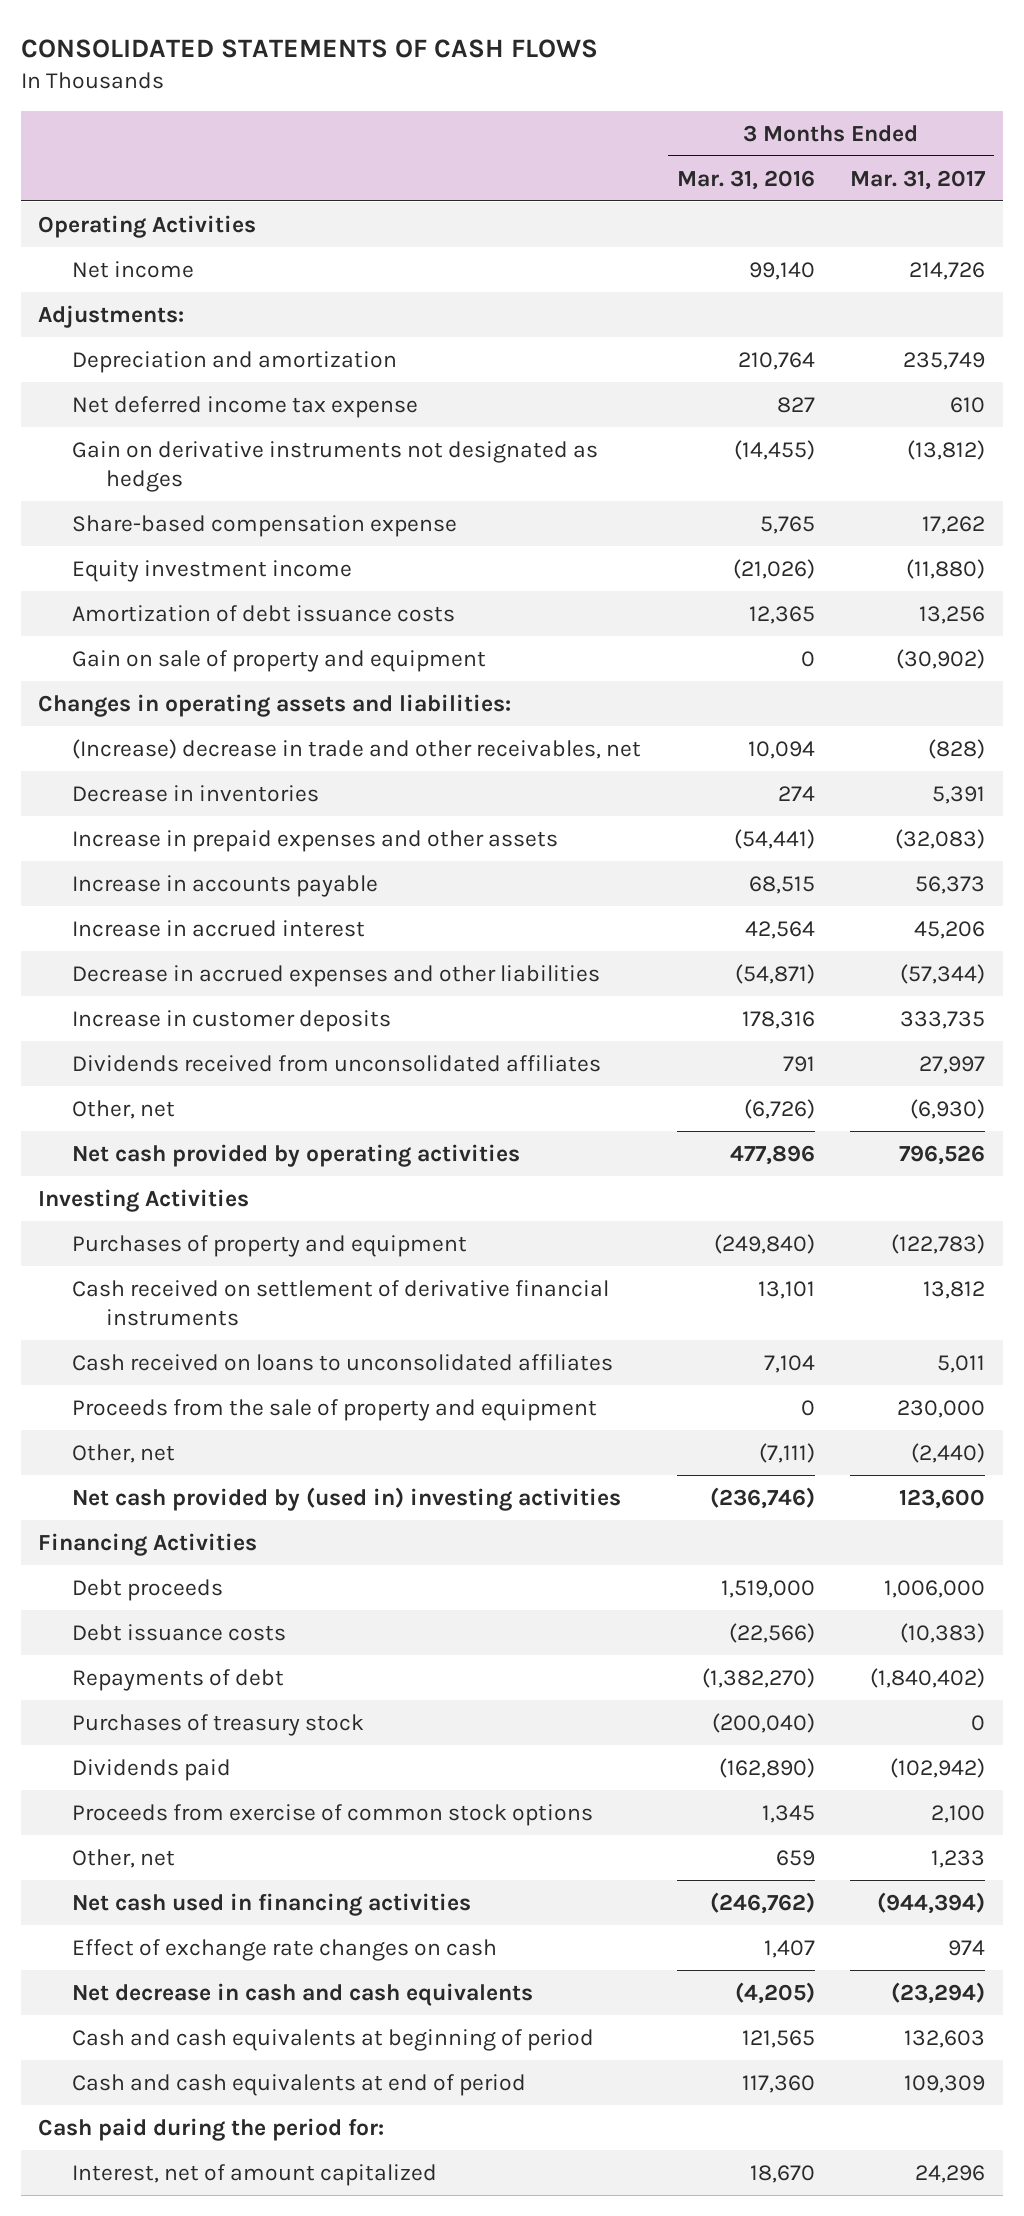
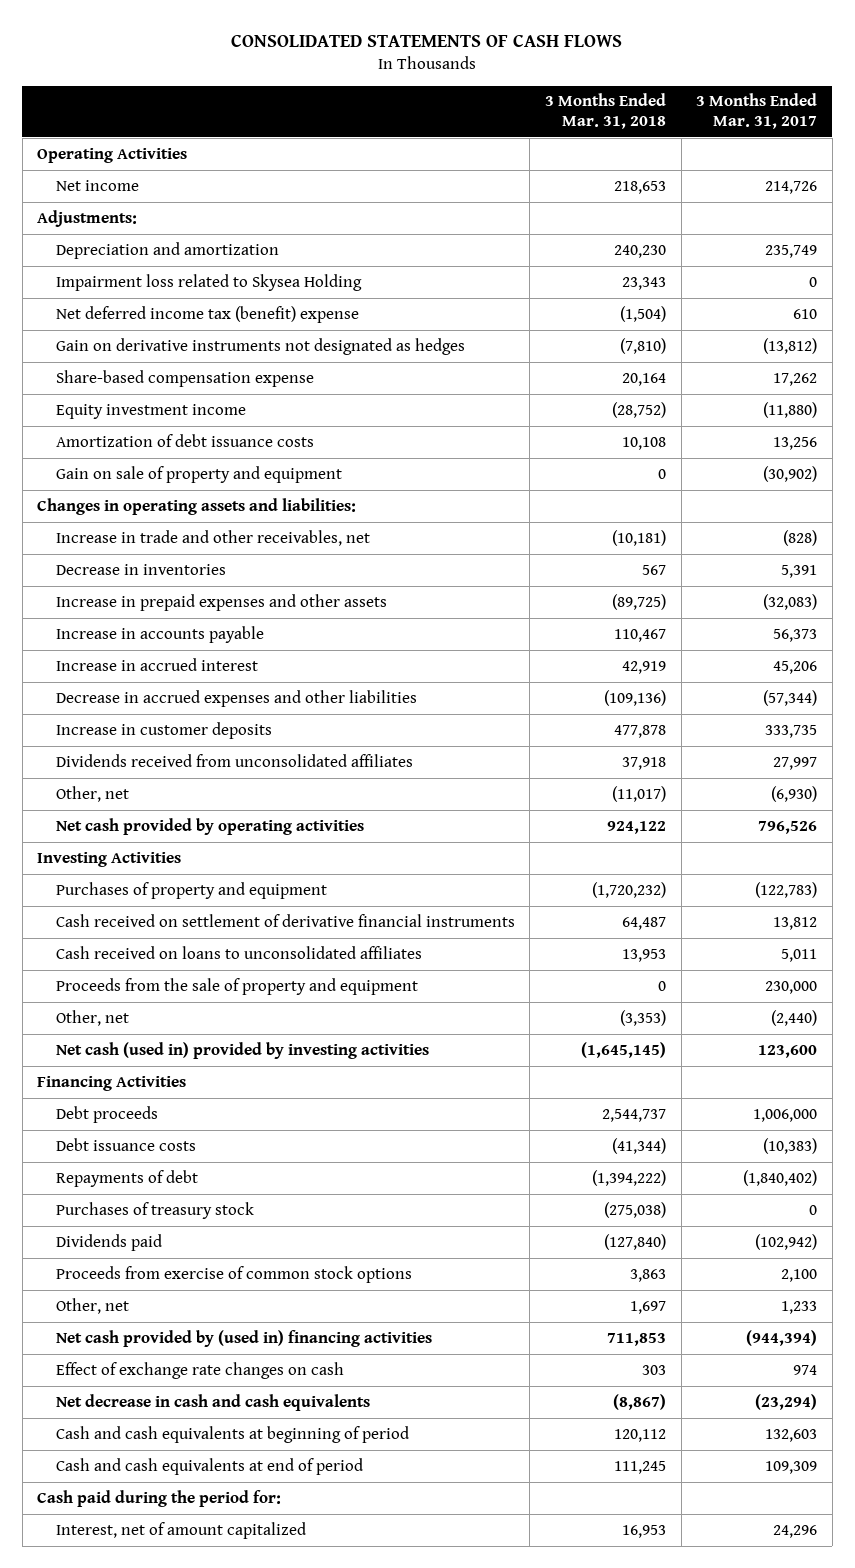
[676,169,815,190] Mar. 31, 2016 -> none
none -> [545,93,667,130] 3 Months Ended Mar. 31, 2018
none -> [55,273,362,291] Impairment loss related to Skysea Holding
[72,395,419,418] Net deferred income tax expense -> [55,305,359,323] Net deferred income tax (benefit) expense
[72,738,642,759] (Increase) decrease in trade and other receivables, net -> [55,529,370,546] Increase in trade and other receivables, net
[72,1486,622,1511] Net cash provided by (used in) investing activities -> [55,1041,429,1059] Net cash (used in) provided by investing activities
[72,1892,472,1916] Net cash used in financing activities -> [55,1329,432,1347] Net cash provided by (used in) financing activities

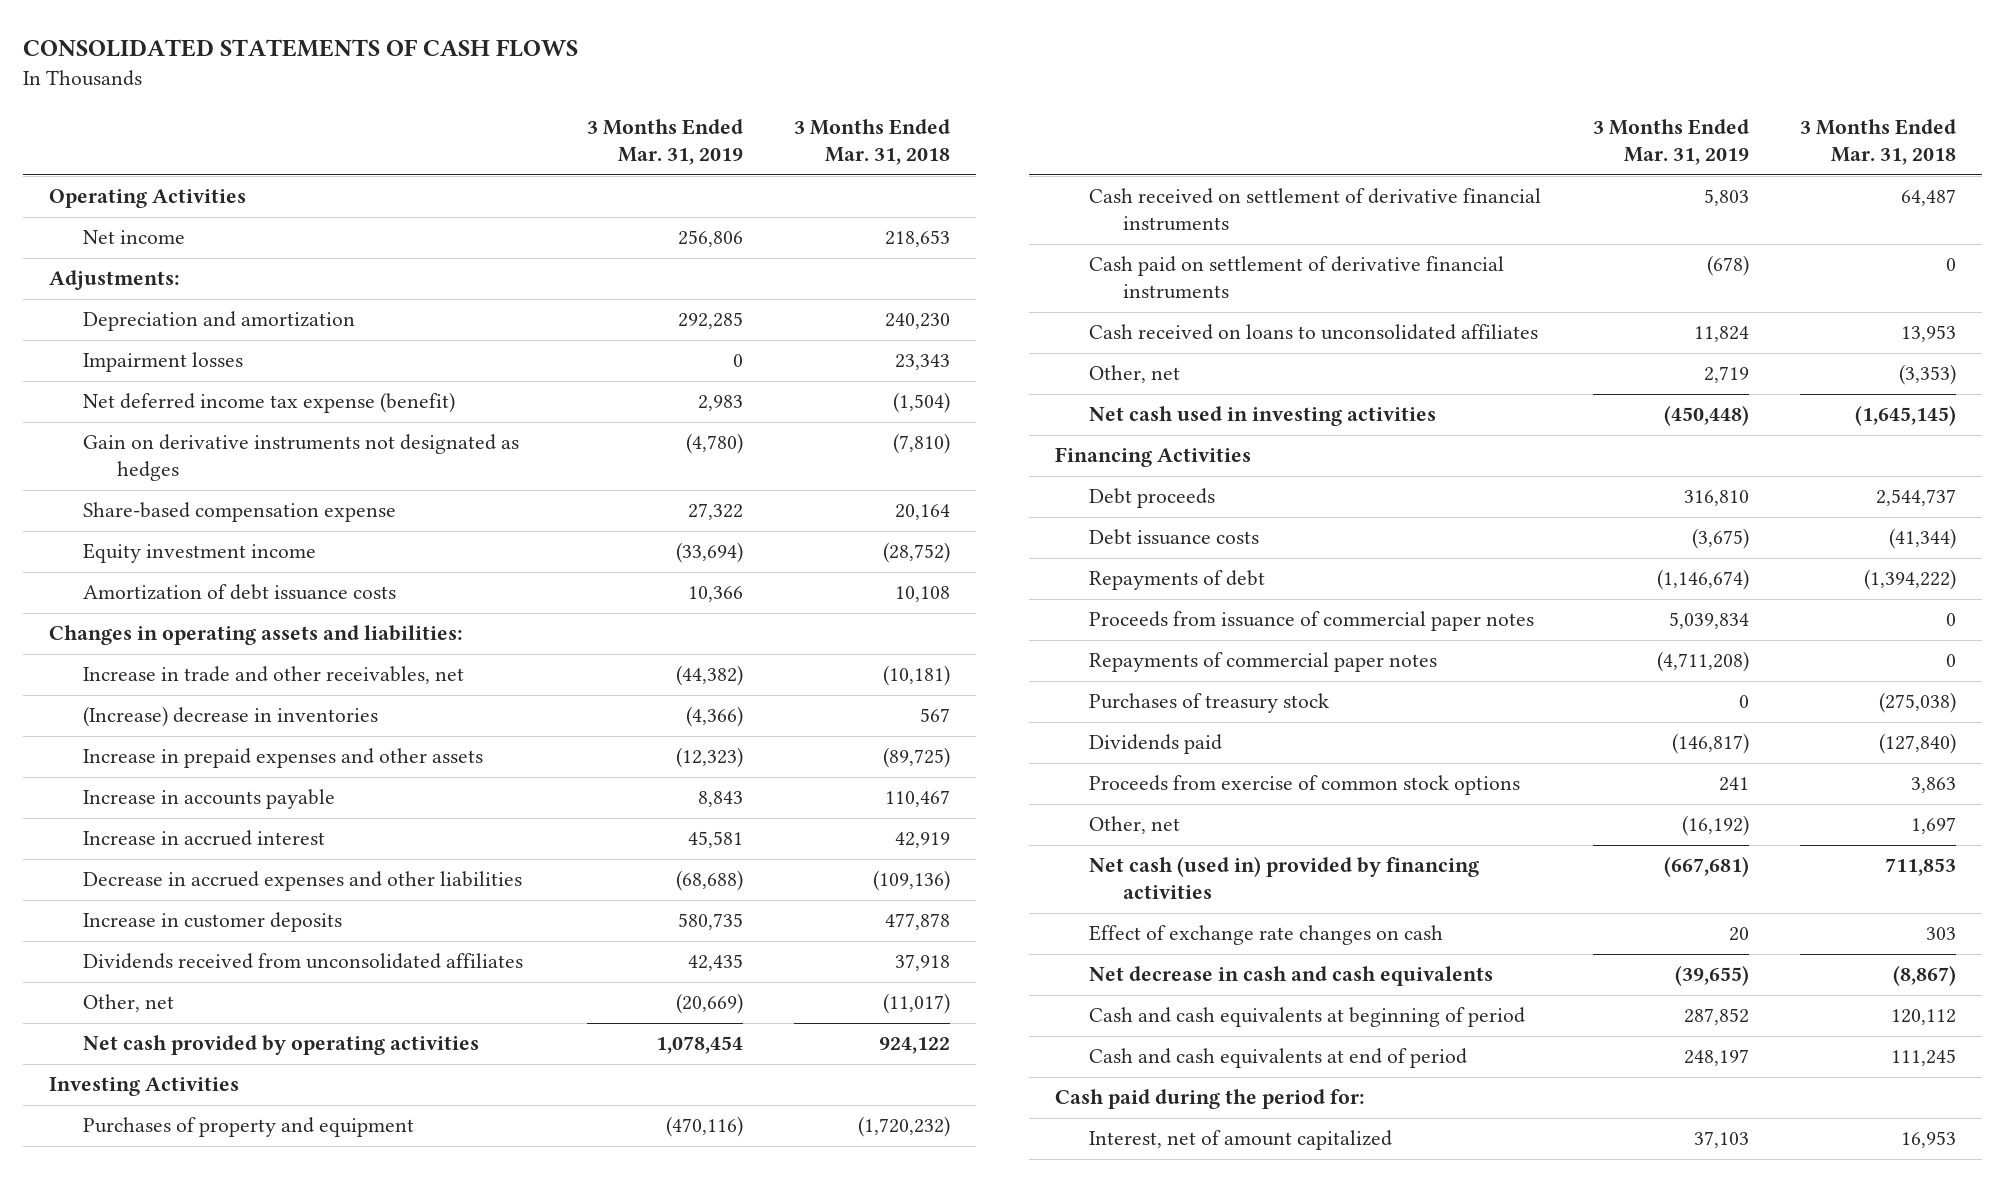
[696,93,818,130] 3 Months Ended Mar. 31, 2017 -> none
none -> [586,118,743,165] 3 Months Ended Mar. 31, 2019
[55,273,362,291] Impairment loss related to Skysea Holding -> [83,352,244,373] Impairment losses
[55,305,359,323] Net deferred income tax (benefit) expense -> [83,392,456,414] Net deferred income tax expense (benefit)
[55,465,342,483] Gain on sale of property and equipment -> none
[55,563,226,575] Decrease in inventories -> [83,706,379,728] (Increase) decrease in inventories
none -> [1089,256,1505,300] Cash paid on settlement of derivative financial instruments
[55,977,418,995] Proceeds from the sale of property and equipment -> none
[55,1041,429,1059] Net cash (used in) provided by investing activities -> [1089,406,1437,427] Net cash used in investing activities
none -> [1089,611,1535,632] Proceeds from issuance of commercial paper notes
none -> [1089,652,1438,673] Repayments of commercial paper notes
[55,1329,432,1347] Net cash provided by (used in) financing activities -> [1089,856,1480,900] Net cash (used in) provided by financing activities

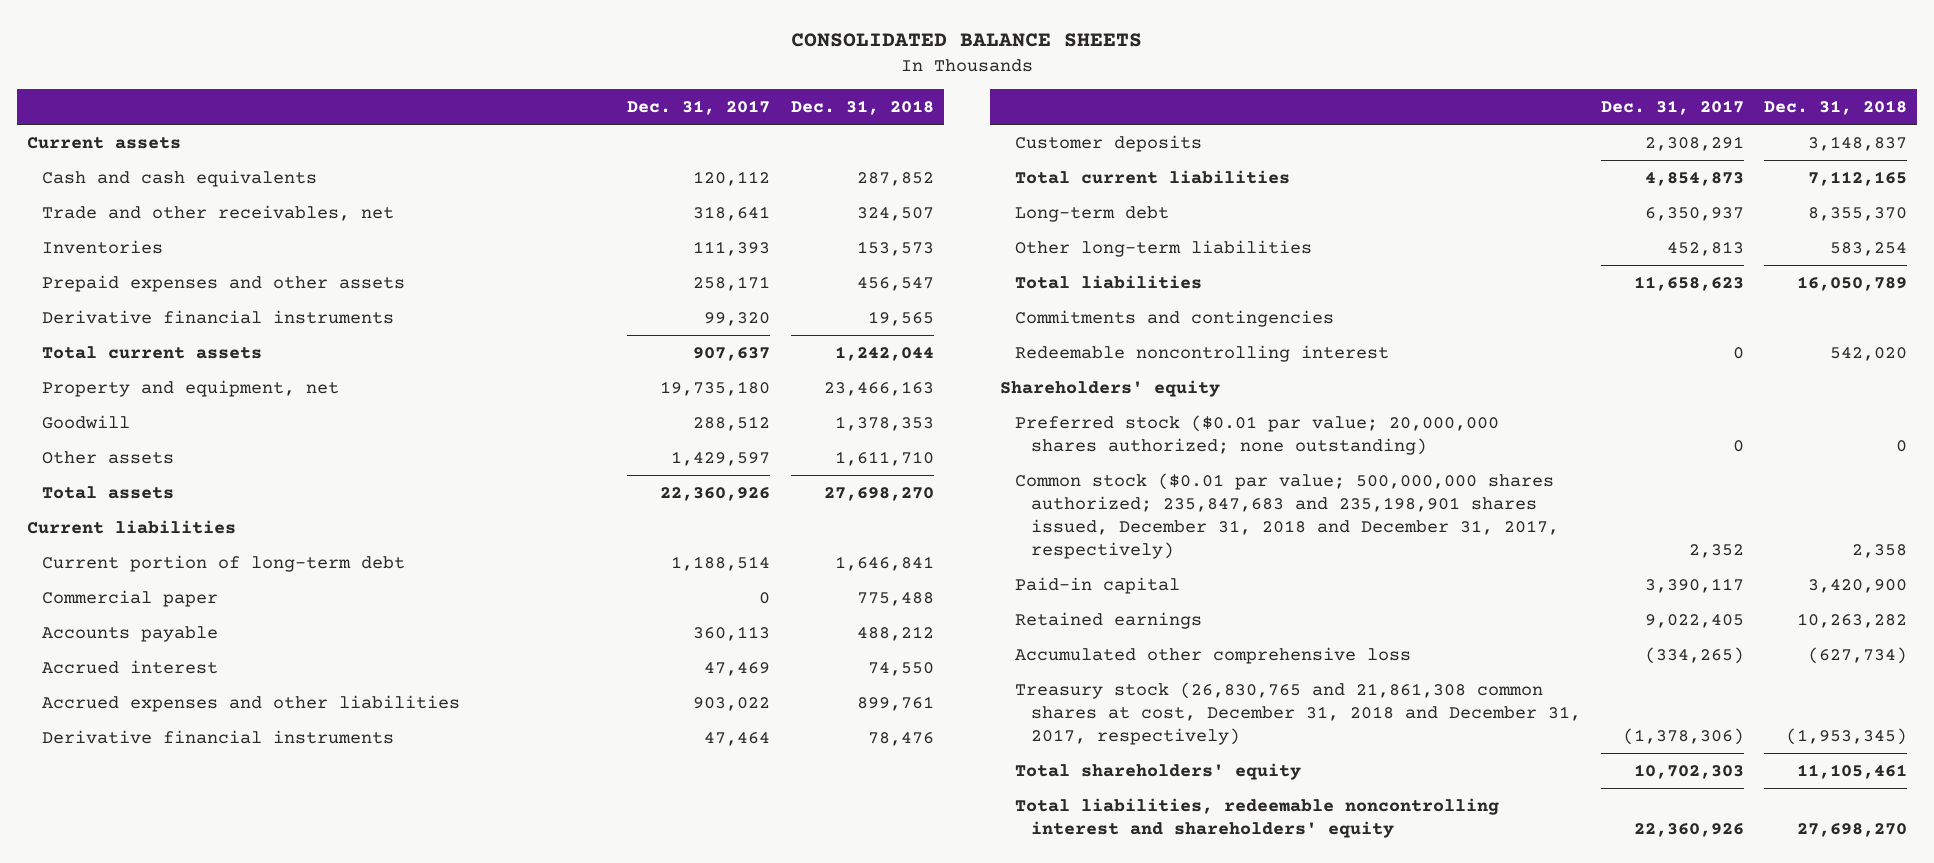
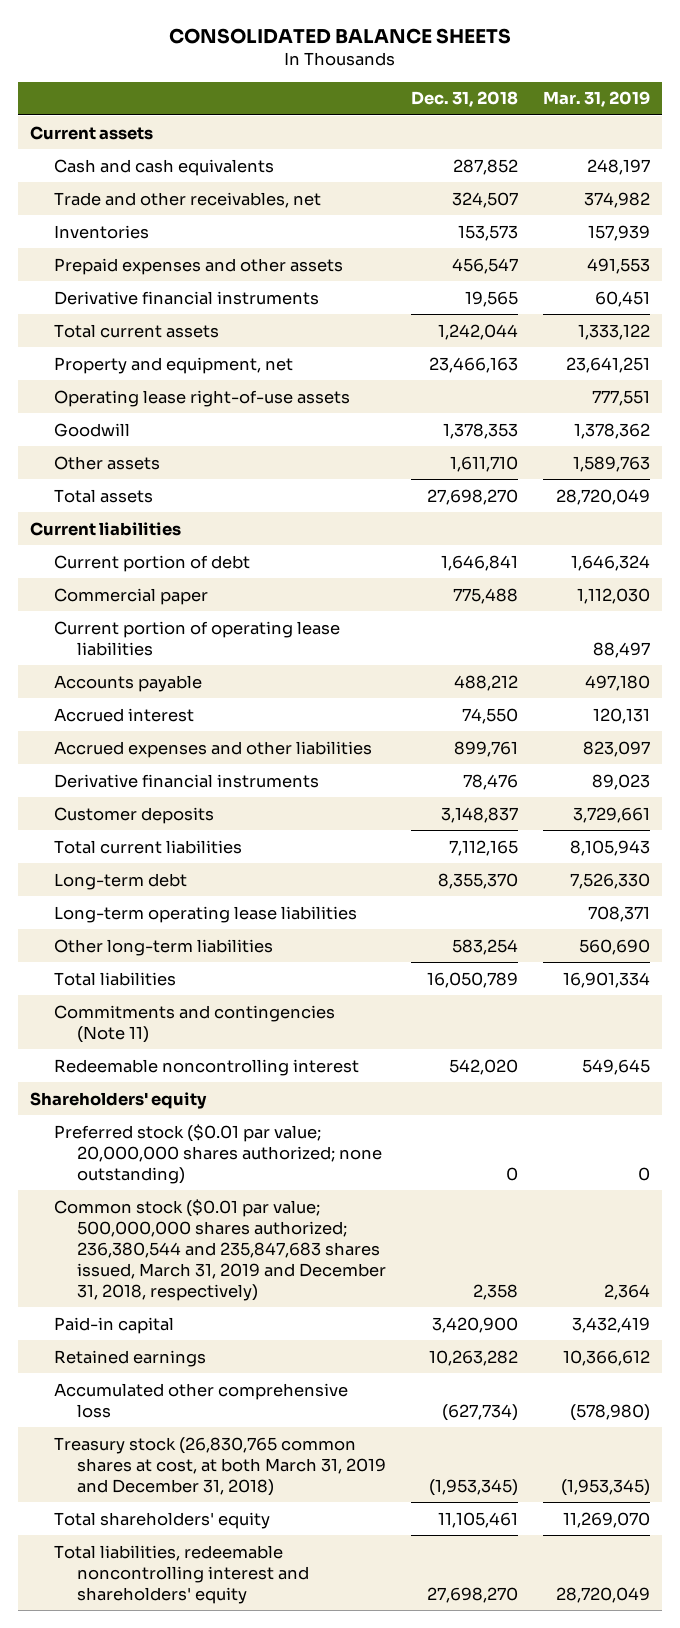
[627,100,771,116] Dec. 31, 2017 -> none
none -> [542,91,650,108] Mar. 31, 2019
none -> [53,389,350,407] Operating lease right-of-use assets
[42,554,406,572] Current portion of long-term debt -> [53,554,250,572] Current portion of debt
none -> [53,620,340,656] Current portion of operating lease liabilities
none -> [53,905,357,923] Long-term operating lease liabilities
[1015,309,1335,327] Commitments and contingencies -> [53,1004,335,1043] Commitments and contingencies (Note 11)
[1015,472,1559,559] Common stock ($0.01 par value; 500,000,000 shares authorized; 235,847,683 and 235,198,901 shares issued, December 31, 2018 and December 31, 2017, respectively) -> [53,1198,386,1301] Common stock ($0.01 par value; 500,000,000 shares authorized; 236,380,544 and 235,847,683 shares issued, March 31, 2019 and December 31, 2018, respectively)
[1015,681,1581,745] Treasury stock (26,830,765 and 21,861,308 common shares at cost, December 31, 2018 and December 31, 2017, respectively) -> [53,1436,386,1496] Treasury stock (26,830,765 common shares at cost, at both March 31, 2019 and December 31, 2018)

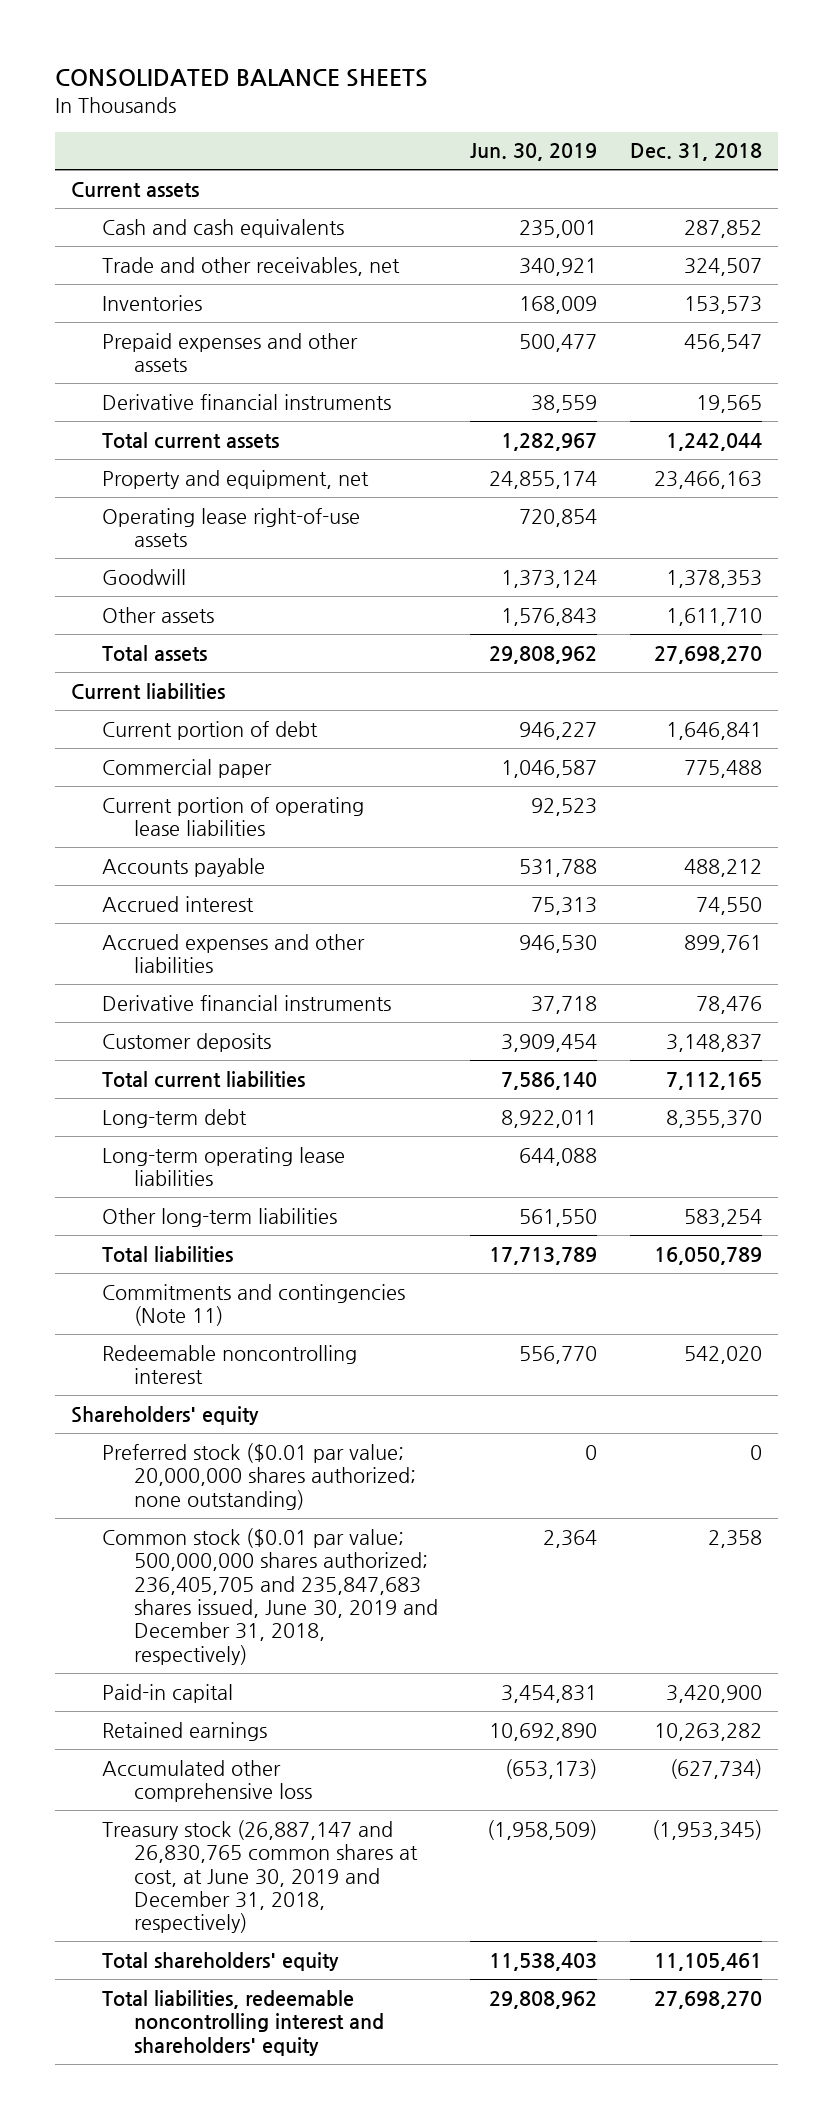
[542,91,650,108] Mar. 31, 2019 -> none
none -> [470,143,598,162] Jun. 30, 2019
[53,1198,386,1301] Common stock ($0.01 par value; 500,000,000 shares authorized; 236,380,544 and 235,847,683 shares issued, March 31, 2019 and December 31, 2018, respectively) -> [102,1527,438,1665] Common stock ($0.01 par value; 500,000,000 shares authorized; 236,405,705 and 235,847,683 shares issued, June 30, 2019 and December 31, 2018, respectively)
[53,1436,386,1496] Treasury stock (26,830,765 common shares at cost, at both March 31, 2019 and December 31, 2018) -> [102,1819,418,1934] Treasury stock (26,887,147 and 26,830,765 common shares at cost, at June 30, 2019 and December 31, 2018, respectively)

